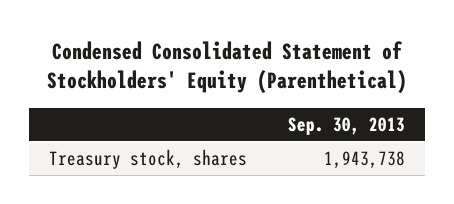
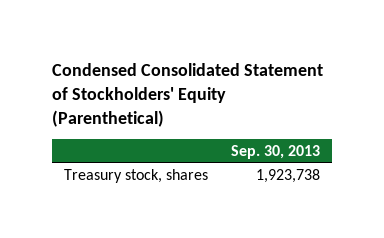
[323,151,405,170] 1,943,738 -> [256,168,321,183] 1,923,738

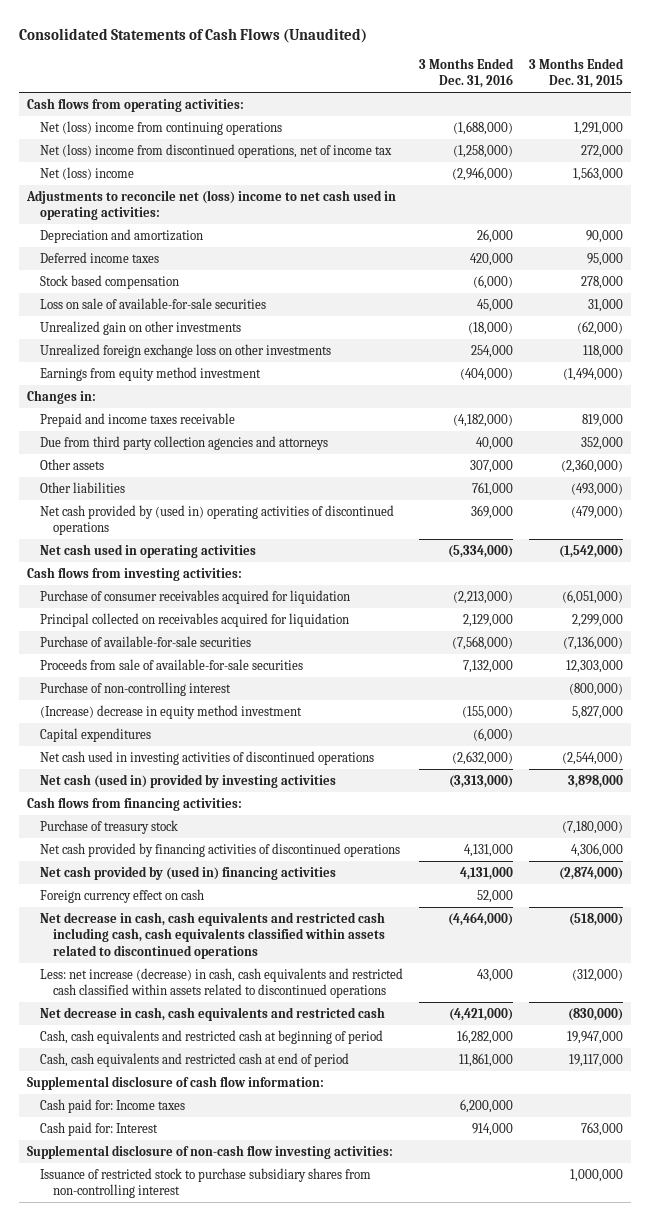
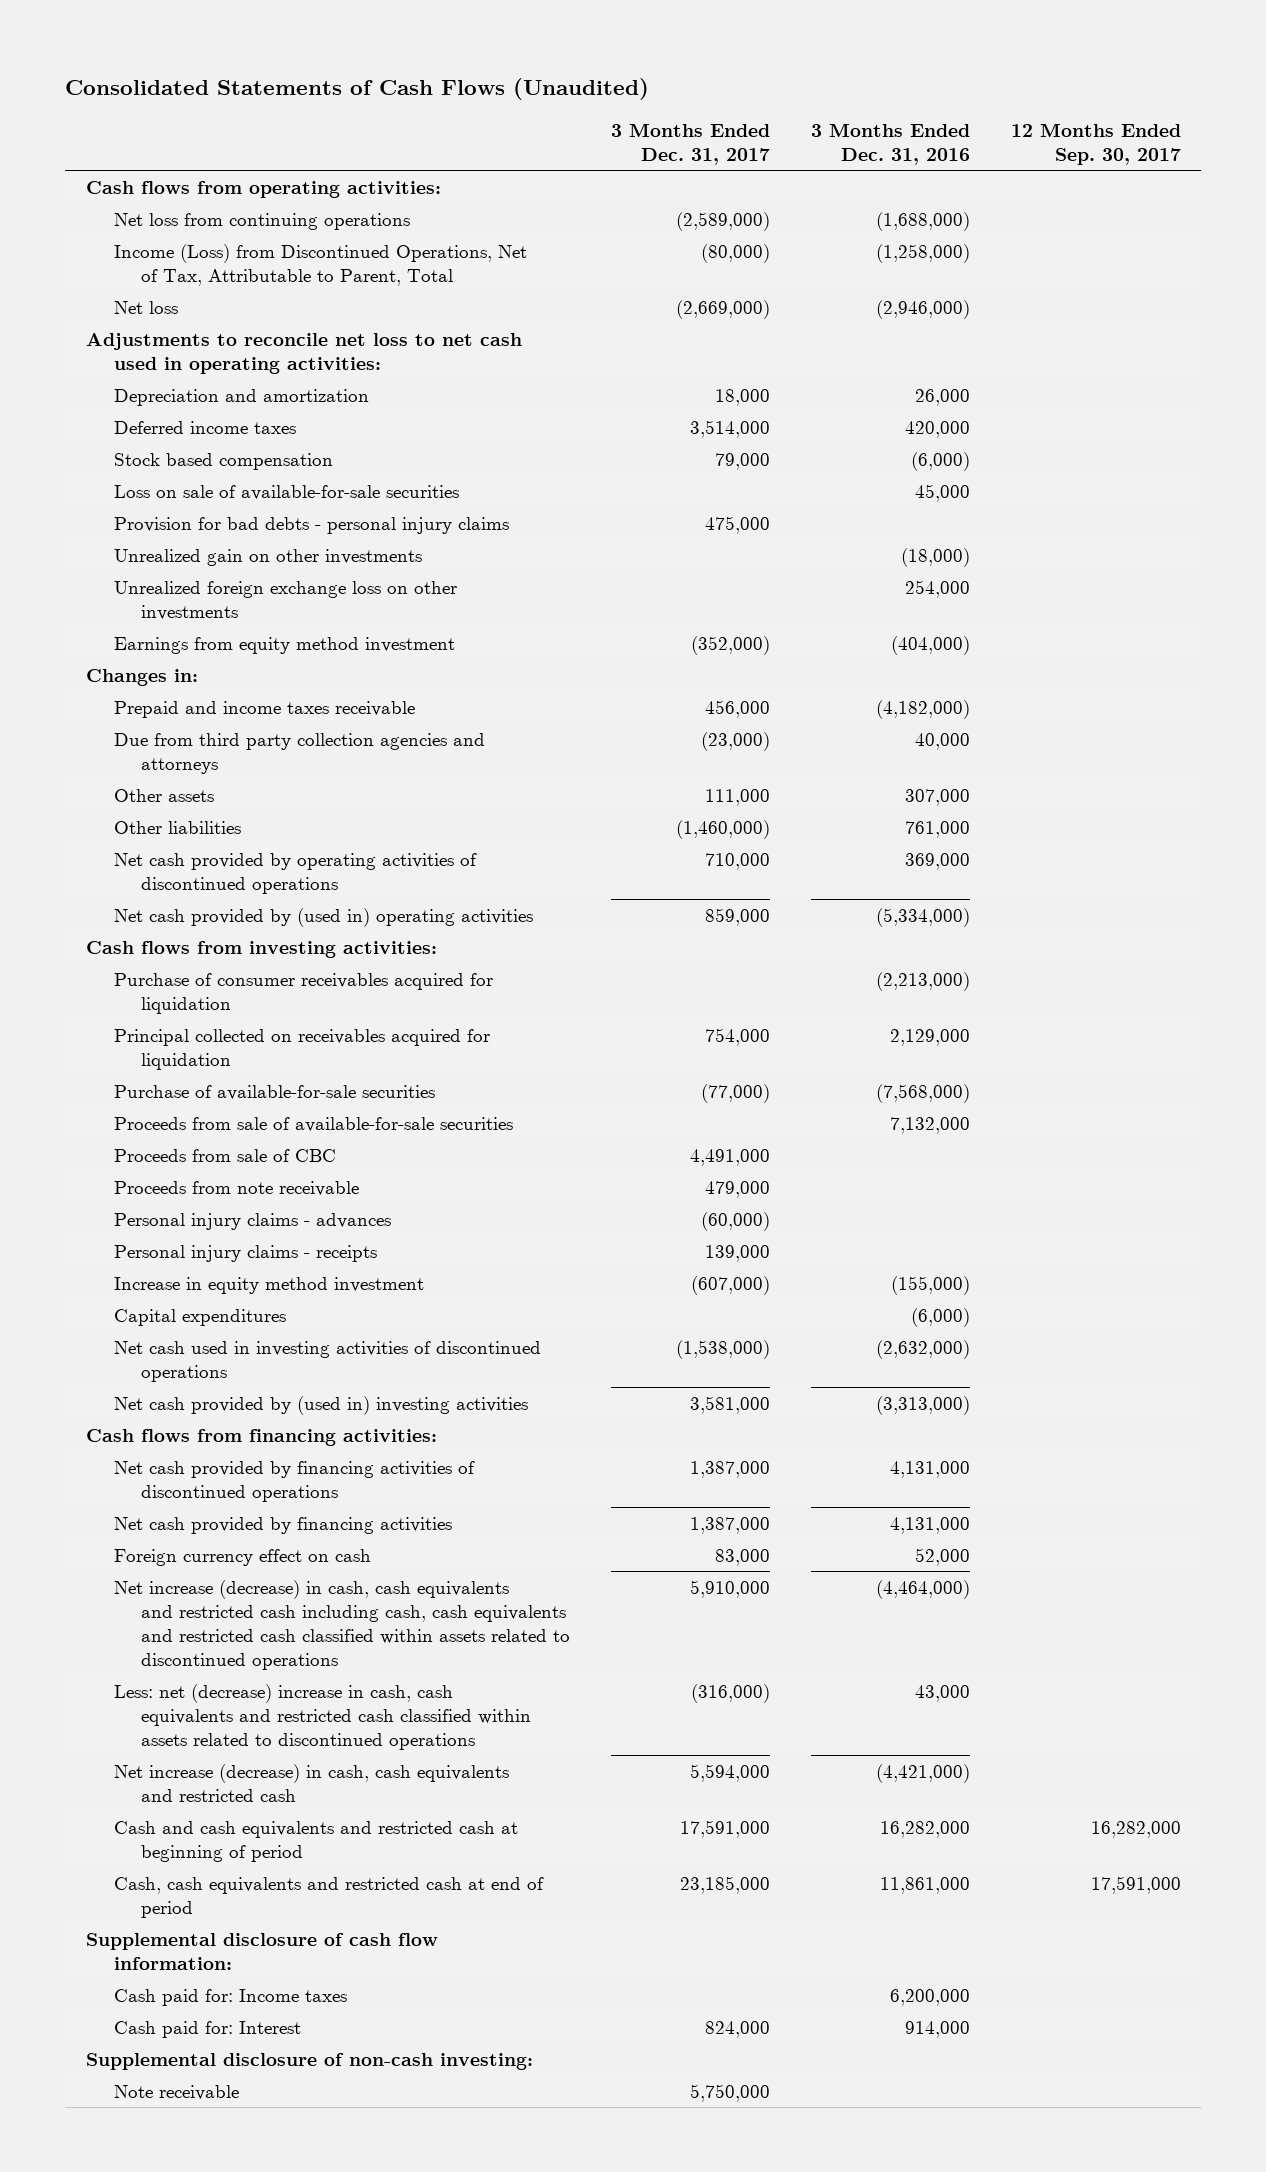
[528,57,624,89] 3 Months Ended Dec. 31, 2015 -> none
none -> [611,122,771,165] 3 Months Ended Dec. 31, 2017
none -> [1010,122,1181,165] 12 Months Ended Sep. 30, 2017
[40,120,283,135] Net (loss) income from continuing operations -> [113,212,410,230] Net loss from continuing operations
[40,143,393,158] Net (loss) income from discontinued operations, net of income tax -> [113,243,527,286] Income (Loss) from Discontinued Operations, Net of Tax, Attributable to Parent, Total
[40,166,135,180] Net (loss) income -> [113,300,178,314] Net loss
[26,189,397,221] Adjustments to reconcile net (loss) income to net cash used in operating activities: -> [85,332,522,374] Adjustments to reconcile net loss to net cash used in operating activities:
none -> [113,516,509,534] Provision for bad debts - personal injury claims
[40,504,395,536] Net cash provided by (used in) operating activities of discontinued operations -> [113,852,477,894] Net cash provided by operating activities of discontinued operations
[40,543,257,558] Net cash used in operating activities -> [113,907,533,927] Net cash provided by (used in) operating activities
[40,681,232,696] Purchase of non-controlling interest -> none
none -> [113,1148,336,1162] Proceeds from sale of CBC
none -> [113,1180,359,1196] Proceeds from note receivable
none -> [113,1212,391,1230] Personal injury claims - advances
none -> [113,1244,377,1262] Personal injury claims - receipts
[40,704,303,719] (Increase) decrease in equity method investment -> [113,1276,424,1294] Increase in equity method investment
[40,773,337,788] Net cash (used in) provided by investing activities -> [113,1395,528,1415] Net cash provided by (used in) investing activities
[40,819,179,834] Purchase of treasury stock -> none
[40,865,337,880] Net cash provided by (used in) financing activities -> [113,1516,452,1534] Net cash provided by financing activities
[40,911,386,959] Net decrease in cash, cash equivalents and restricted cash including cash, cash equivalents classified within assets related to discontinued operations -> [113,1579,571,1671] Net increase (decrease) in cash, cash equivalents and restricted cash including cash, cash equivalents and restricted cash classified within assets related to discontinued operations
[40,967,404,999] Less: net increase (decrease) in cash, cash equivalents and restricted cash classified within assets related to discontinued operations -> [113,1683,532,1750] Less: net (decrease) increase in cash, cash equivalents and restricted cash classified within assets related to discontinued operations
[40,1006,386,1021] Net decrease in cash, cash equivalents and restricted cash -> [113,1763,509,1802] Net increase (decrease) in cash, cash equivalents and restricted cash
[40,1029,384,1044] Cash, cash equivalents and restricted cash at beginning of period -> [113,1820,518,1862] Cash and cash equivalents and restricted cash at beginning of period
[40,1167,372,1199] Issuance of restricted stock to purchase subsidiary shares from non-controlling interest -> none
[27,1144,394,1159] Supplemental disclosure of non-cash flow investing activities: -> [85,2052,533,2070] Supplemental disclosure of non-cash investing:
none -> [113,2084,239,2100] Note receivable

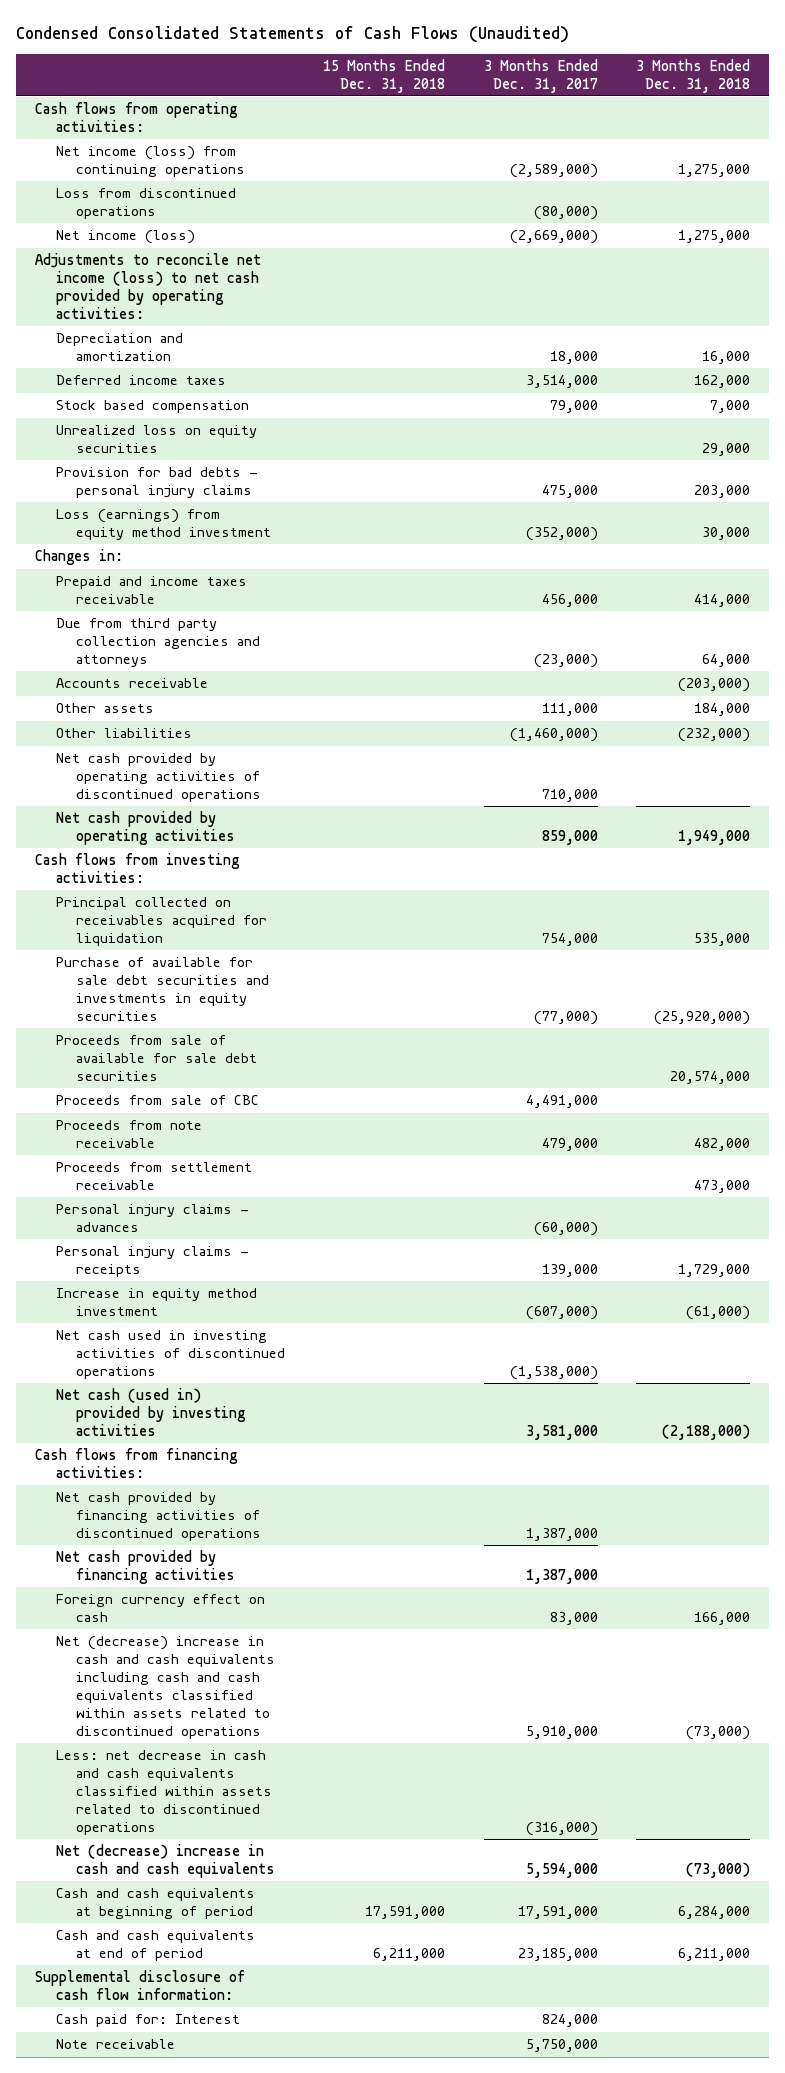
[65,77,650,100] Consolidated Statements of Cash Flows (Unaudited) -> [16,25,570,43] Condensed Consolidated Statements of Cash Flows (Unaudited)
[810,122,970,165] 3 Months Ended Dec. 31, 2016 -> none
[1010,122,1181,165] 12 Months Ended Sep. 30, 2017 -> none
none -> [323,58,446,93] 15 Months Ended Dec. 31, 2018
none -> [635,58,750,93] 3 Months Ended Dec. 31, 2018
[113,212,410,230] Net loss from continuing operations -> [55,146,246,178] Net income (loss) from continuing operations
[113,243,527,286] Income (Loss) from Discontinued Operations, Net of Tax, Attributable to Parent, Total -> [55,188,236,220] Loss from discontinued operations
[113,300,178,314] Net loss -> [55,230,195,245] Net income (loss)
[85,332,522,374] Adjustments to reconcile net loss to net cash used in operating activities: -> [35,253,262,319] Adjustments to reconcile net income (loss) to net cash provided by operating activities:
[113,484,459,500] Loss on sale of available-for-sale securities -> none
none -> [55,425,257,454] Unrealized loss on equity securities
[113,548,422,566] Unrealized gain on other investments -> none
[113,580,457,620] Unrealized foreign exchange loss on other investments -> none
[113,636,455,654] Earnings from equity method investment -> [55,509,272,541] Loss (earnings) from equity method investment
none -> [55,678,208,689] Accounts receivable
[113,907,533,927] Net cash provided by (used in) operating activities -> [55,811,236,846] Net cash provided by operating activities
[113,972,493,1014] Purchase of consumer receivables acquired for liquidation -> none
[113,1084,435,1100] Purchase of available-for-sale securities -> [55,957,270,1021] Purchase of available for sale debt securities and investments in equity securities
[113,1116,513,1132] Proceeds from sale of available-for-sale securities -> [55,1035,258,1082] Proceeds from sale of available for sale debt securities
none -> [55,1162,252,1191] Proceeds from settlement receivable
[113,1308,286,1326] Capital expenditures -> none
[113,1395,528,1415] Net cash provided by (used in) investing activities -> [55,1388,247,1437] Net cash (used in) provided by investing activities
[113,1579,571,1671] Net increase (decrease) in cash, cash equivalents and restricted cash including cash, cash equivalents and restricted cash classified within assets related to discontinued operations -> [55,1636,276,1739] Net (decrease) increase in cash and cash equivalents including cash and cash equivalents classified within assets related to discontinued operations
[113,1683,532,1750] Less: net (decrease) increase in cash, cash equivalents and restricted cash classified within assets related to discontinued operations -> [55,1750,273,1835] Less: net decrease in cash and cash equivalents classified within assets related to discontinued operations
[113,1763,509,1802] Net increase (decrease) in cash, cash equivalents and restricted cash -> [55,1844,276,1879] Net (decrease) increase in cash and cash equivalents
[113,1820,518,1862] Cash and cash equivalents and restricted cash at beginning of period -> [55,1888,255,1920] Cash and cash equivalents at beginning of period
[113,1876,544,1918] Cash, cash equivalents and restricted cash at end of period -> [55,1930,255,1962] Cash and cash equivalents at end of period
[113,1988,347,2006] Cash paid for: Income taxes -> none
[85,2052,533,2070] Supplemental disclosure of non-cash investing: -> none

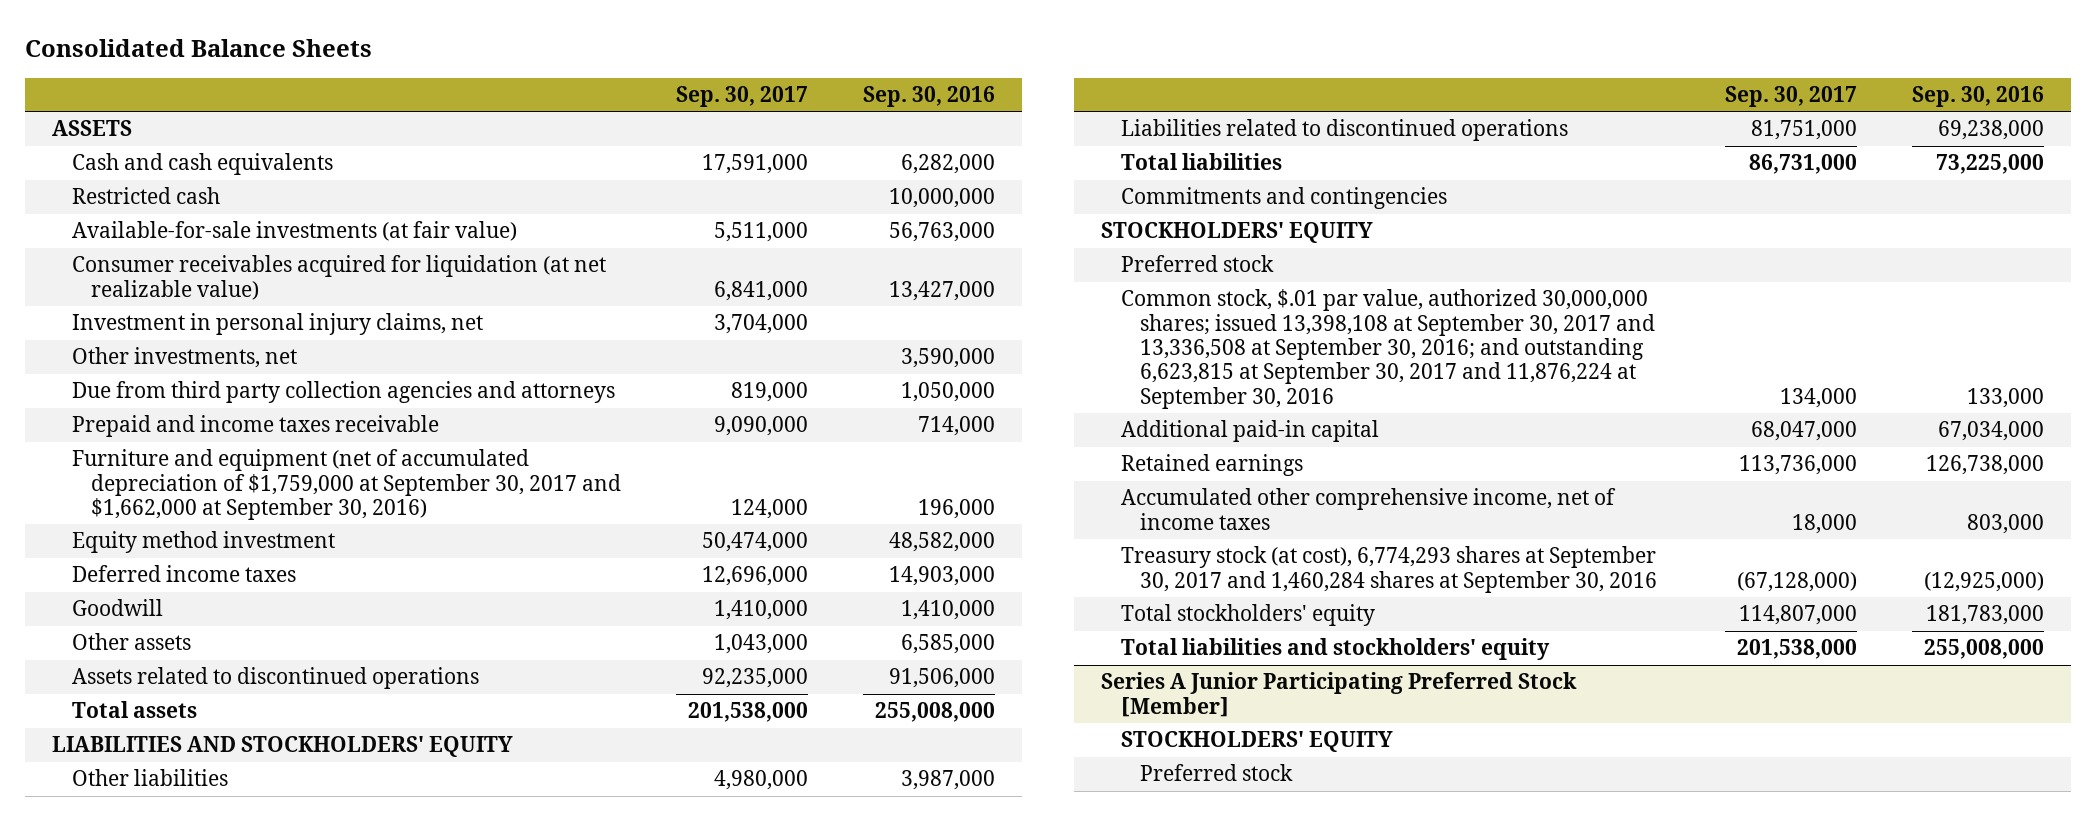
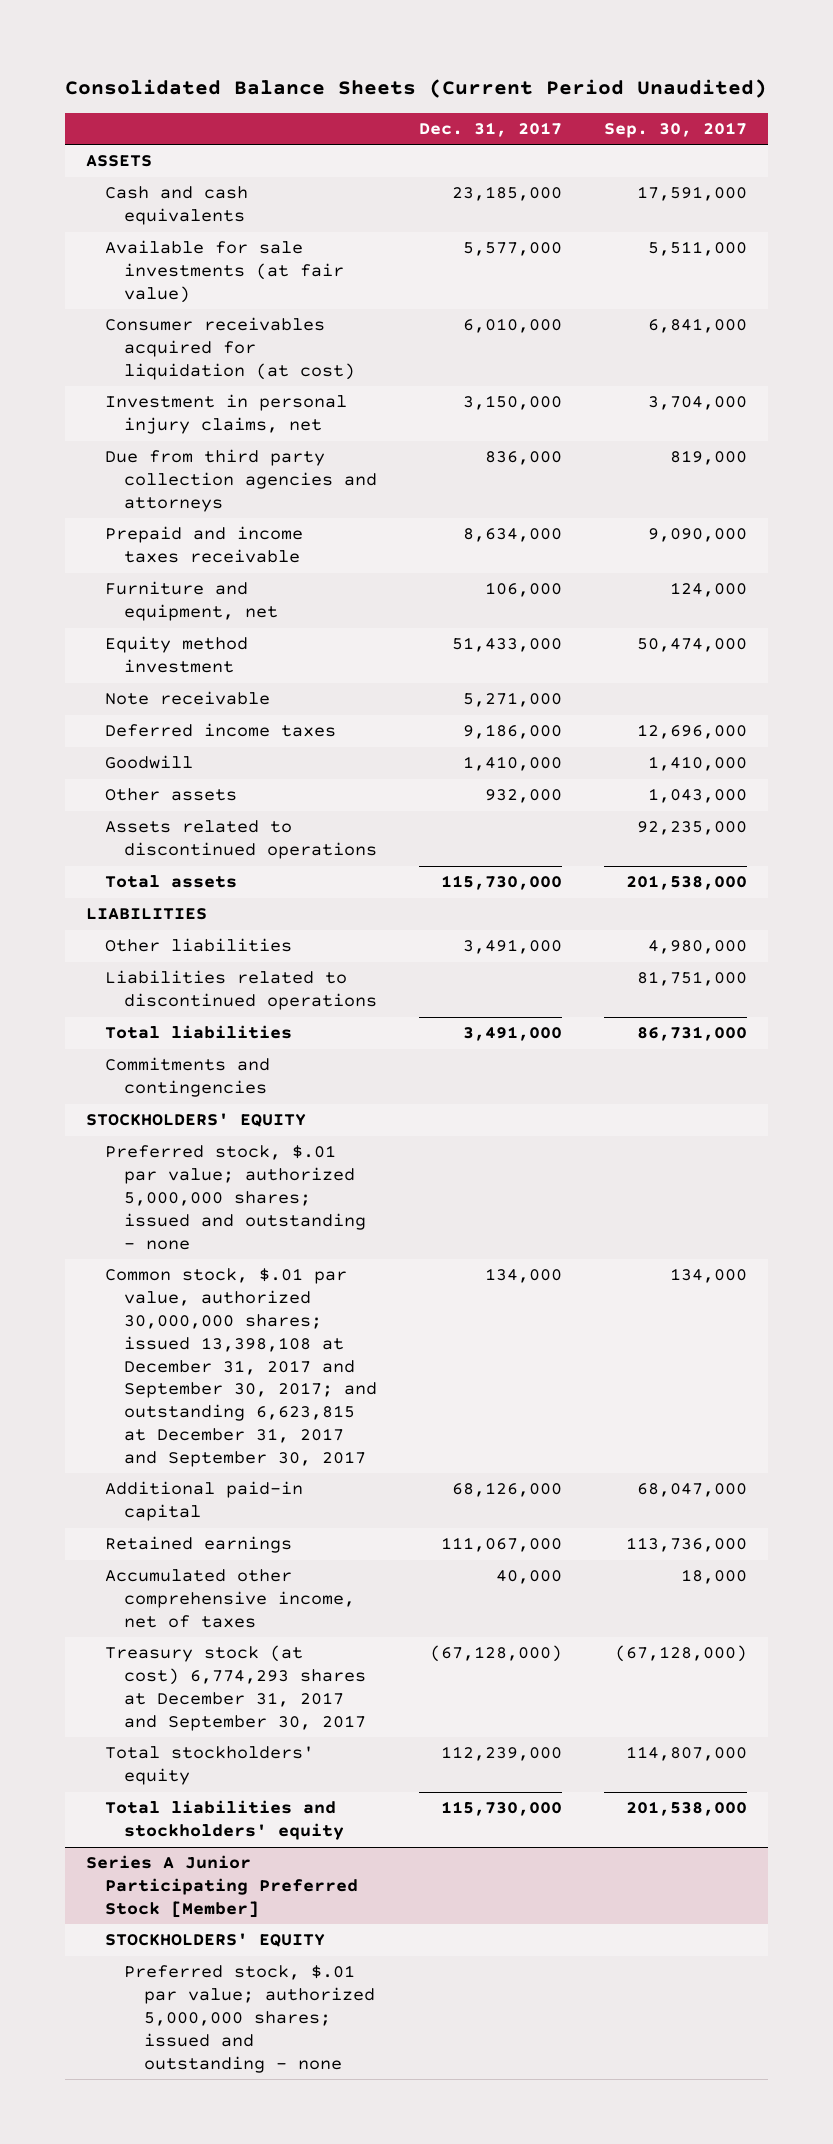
[24,38,372,57] Consolidated Balance Sheets -> [64,78,767,98] Consolidated Balance Sheets (Current Period Unaudited)
[862,85,995,107] Sep. 30, 2016 -> none
none -> [419,121,563,137] Dec. 31, 2017
[71,187,220,205] Restricted cash -> none
[71,221,517,242] Available-for-sale investments (at fair value) -> [105,240,345,303] Available for sale investments (at fair value)
[71,255,606,300] Consumer receivables acquired for liquidation (at net realizable value) -> [105,317,356,380] Consumer receivables acquired for liquidation (at cost)
[71,347,297,369] Other investments, net -> none
[71,449,622,520] Furniture and equipment (net of accumulated depreciation of $1,759,000 at September 30, 2017 and $1,662,000 at September 30, 2016) -> [105,581,279,622] Furniture and equipment, net
none -> [105,691,271,706] Note receivable
[52,736,514,758] LIABILITIES AND STOCKHOLDERS' EQUITY -> none
none -> [85,908,207,921] LIABILITIES
[1120,255,1274,273] Preferred stock -> [105,1145,367,1250] Preferred stock, $.01 par value; authorized 5,000,000 shares; issued and outstanding - none
[1120,289,1656,409] Common stock, $.01 par value, authorized 30,000,000 shares; issued 13,398,108 at September 30, 2017 and 13,336,508 at September 30, 2016; and outstanding 6,623,815 at September 30, 2017 and 11,876,224 at September 30, 2016 -> [105,1268,378,1467] Common stock, $.01 par value, authorized 30,000,000 shares; issued 13,398,108 at December 31, 2017 and September 30, 2017; and outstanding 6,623,815 at December 31, 2017 and September 30, 2017
[1120,488,1616,530] Accumulated other comprehensive income, net of income taxes -> [105,1569,356,1628] Accumulated other comprehensive income, net of taxes
[1120,546,1658,593] Treasury stock (at cost), 6,774,293 shares at September 30, 2017 and 1,460,284 shares at September 30, 2016 -> [105,1645,367,1731] Treasury stock (at cost) 6,774,293 shares at December 31, 2017 and September 30, 2017
[1140,764,1294,782] Preferred stock -> [124,1965,375,2073] Preferred stock, $.01 par value; authorized 5,000,000 shares; issued and outstanding - none

